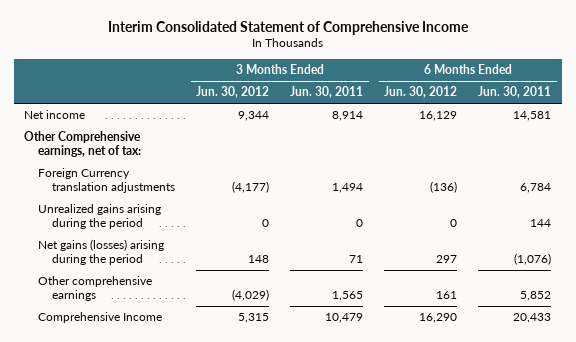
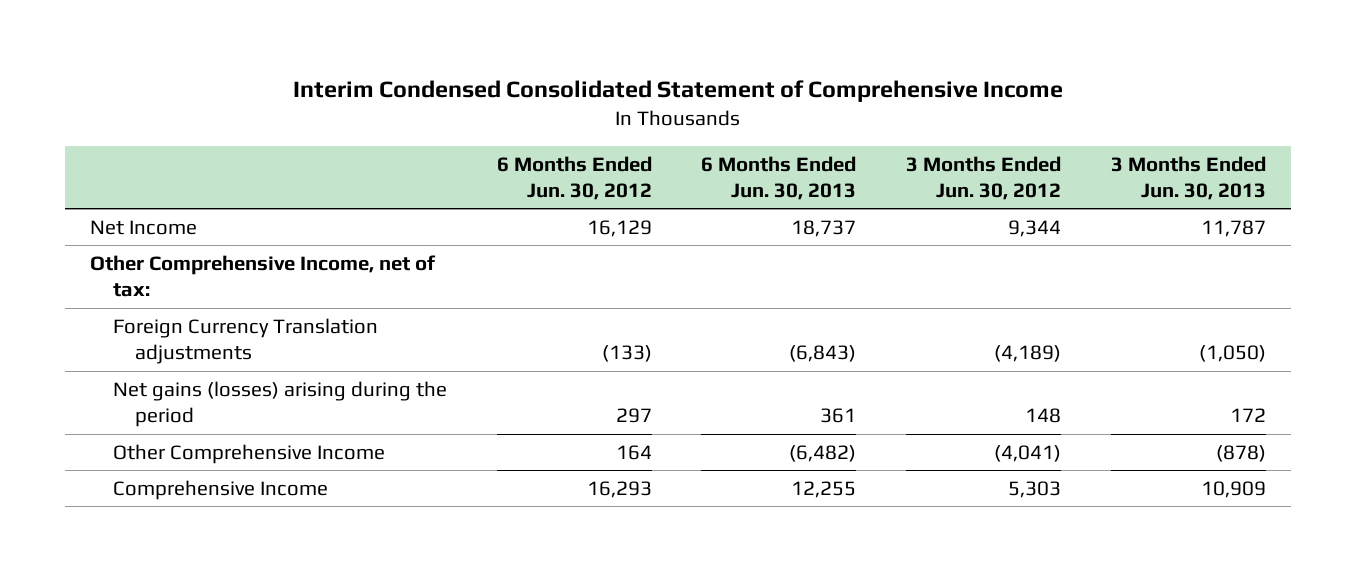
[107,20,469,35] Interim Consolidated Statement of Comprehensive Income -> [292,80,1063,103] Interim Condensed Consolidated Statement of Comprehensive Income
[290,86,364,99] Jun. 30, 2011 -> none
[478,86,552,99] Jun. 30, 2011 -> none
none -> [701,155,857,200] 6 Months Ended Jun. 30, 2013
none -> [1110,155,1266,200] 3 Months Ended Jun. 30, 2013
[38,204,162,229] Unrealized gains arising during the period -> none
[24,110,86,120] Net income -> [90,219,198,235] Net Income
[24,131,142,157] Other Comprehensive earnings, net of tax: -> [90,254,437,298] Other Comprehensive Income, net of tax:
[38,168,176,193] Foreign Currency translation adjustments -> [112,317,378,365] Foreign Currency Translation adjustments
[232,180,270,193] (4,177) -> [994,345,1062,363] (4,189)
[430,180,458,193] (136) -> [601,345,652,363] (133)
[38,276,153,301] Other comprehensive earnings -> [112,443,385,464] Other Comprehensive Income
[232,288,270,301] (4,029) -> [994,444,1062,462] (4,041)
[436,290,458,299] 161 -> [615,444,652,460] 164
[238,313,270,324] 5,315 -> [1008,480,1062,498] 5,303
[419,313,458,324] 16,290 -> [586,480,652,498] 16,293

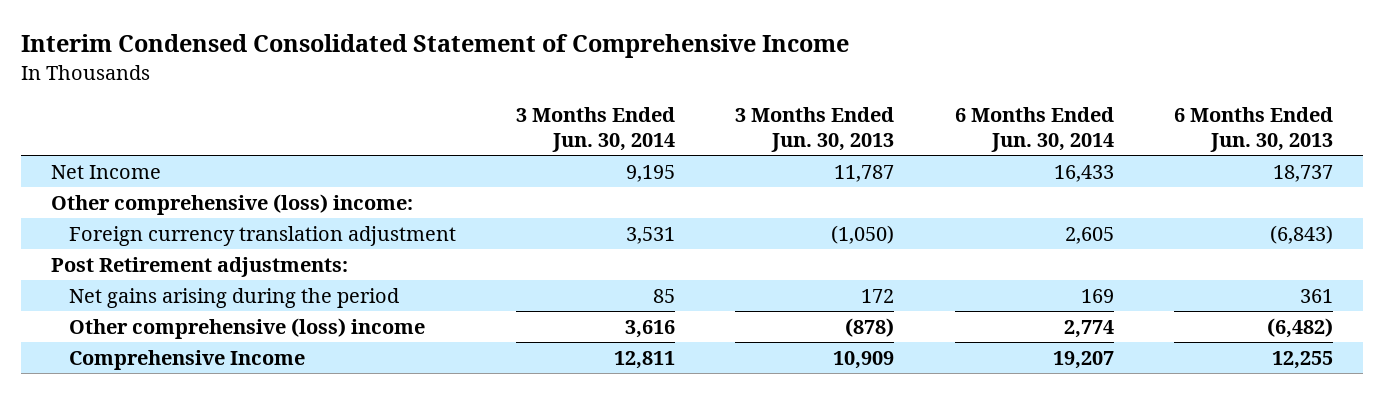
[496,155,652,200] 6 Months Ended Jun. 30, 2012 -> none
[906,155,1062,200] 3 Months Ended Jun. 30, 2012 -> none
none -> [515,107,675,153] 3 Months Ended Jun. 30, 2014
none -> [954,107,1114,153] 6 Months Ended Jun. 30, 2014
[90,254,437,298] Other Comprehensive Income, net of tax: -> [51,193,414,215] Other comprehensive (loss) income:
[112,317,378,365] Foreign Currency Translation adjustments -> [68,225,456,246] Foreign currency translation adjustment
none -> [51,256,349,277] Post Retirement adjustments:
[112,380,447,428] Net gains (losses) arising during the period -> [68,287,399,308] Net gains arising during the period
[112,443,385,464] Other Comprehensive Income -> [68,317,425,339] Other comprehensive (loss) income

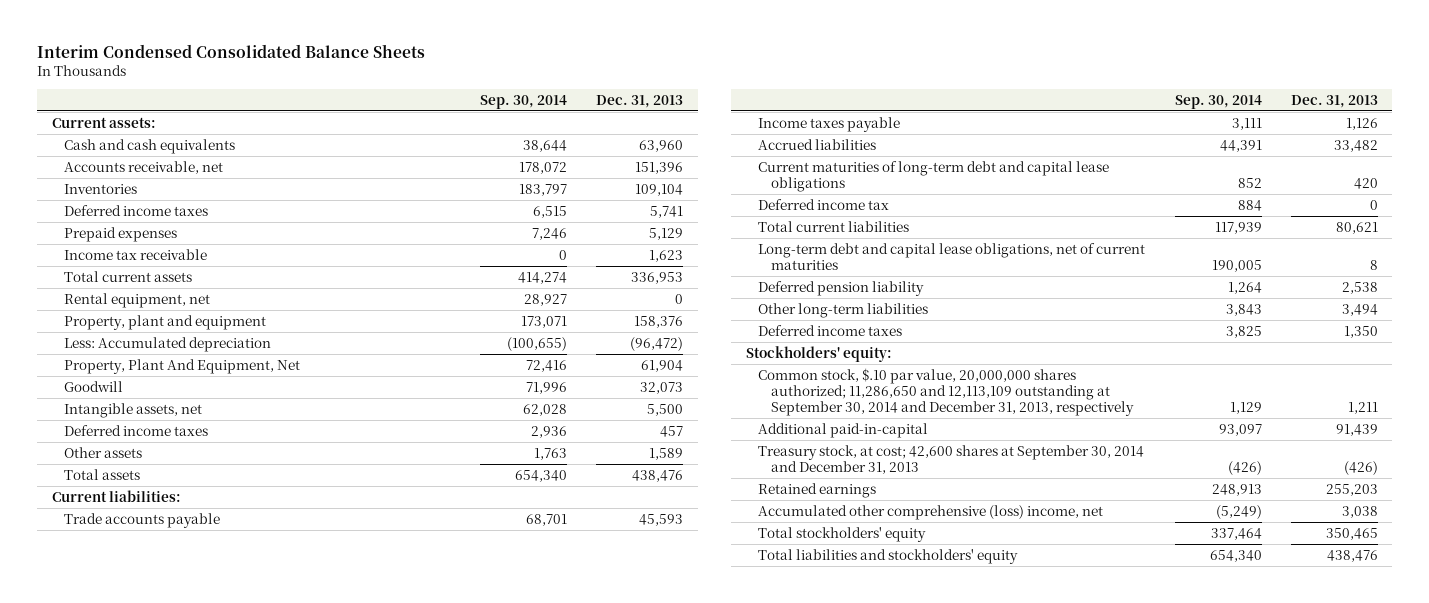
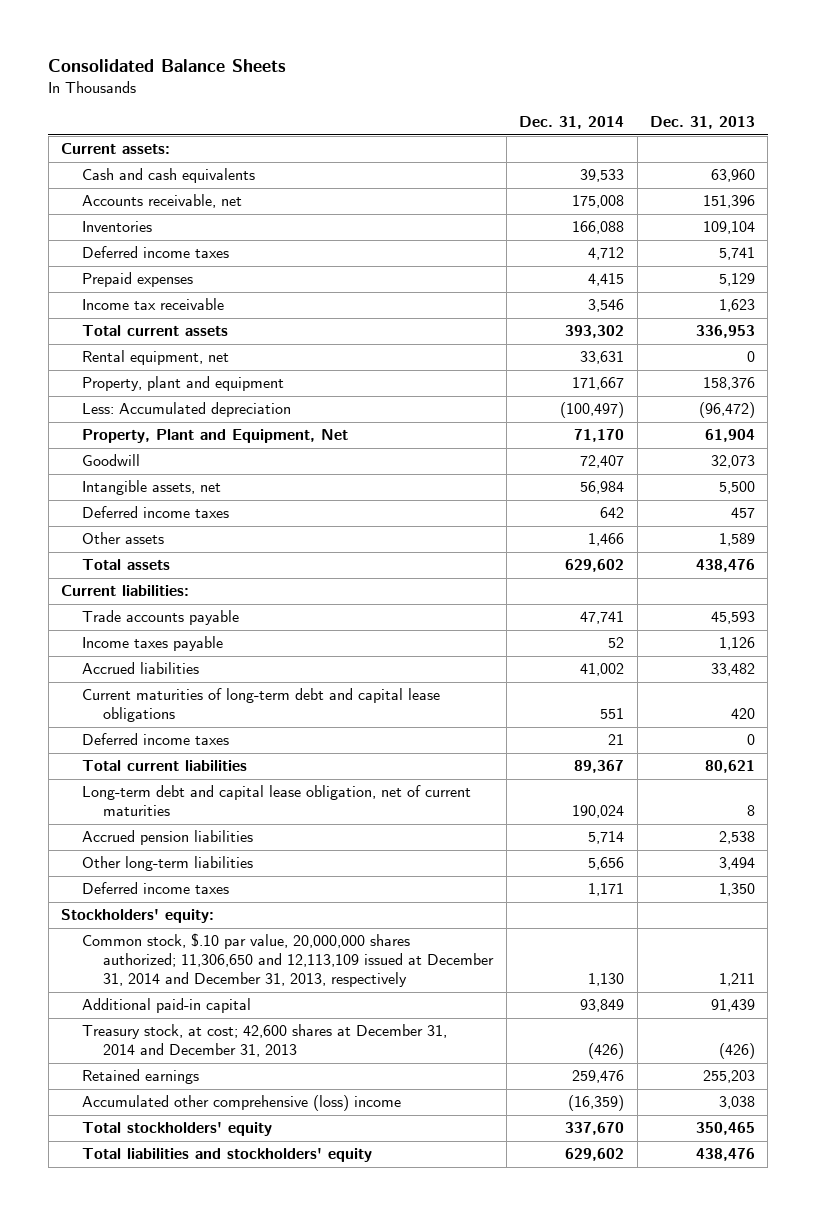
[37,43,426,58] Interim Condensed Consolidated Balance Sheets -> [48,59,287,73] Consolidated Balance Sheets
[480,94,568,109] Sep. 30, 2014 -> none
none -> [519,116,625,130] Dec. 31, 2014
[64,358,301,374] Property, Plant And Equipment, Net -> [82,429,349,444] Property, Plant and Equipment, Net
[758,198,890,210] Deferred income tax -> [82,733,230,746] Deferred income taxes
[758,242,1146,270] Long-term debt and capital lease obligations, net of current maturities -> [82,785,472,817] Long-term debt and capital lease obligation, net of current maturities
[758,280,925,296] Deferred pension liability -> [82,830,254,846] Accrued pension liabilities
[758,367,1135,416] Common stock, $.10 par value, 20,000,000 shares authorized; 11,286,650 and 12,113,109 outstanding at September 30, 2014 and December 31, 2013, respectively -> [82,933,495,988] Common stock, $.10 par value, 20,000,000 shares authorized; 11,306,650 and 12,113,109 issued at December 31, 2014 and December 31, 2013, respectively
[758,422,929,438] Additional paid-in-capital -> [82,998,252,1014] Additional paid-in capital
[758,444,1145,474] Treasury stock, at cost; 42,600 shares at September 30, 2014 and December 31, 2013 -> [82,1024,448,1058] Treasury stock, at cost; 42,600 shares at December 31, 2014 and December 31, 2013
[758,504,1104,520] Accumulated other comprehensive (loss) income, net -> [82,1095,402,1112] Accumulated other comprehensive (loss) income

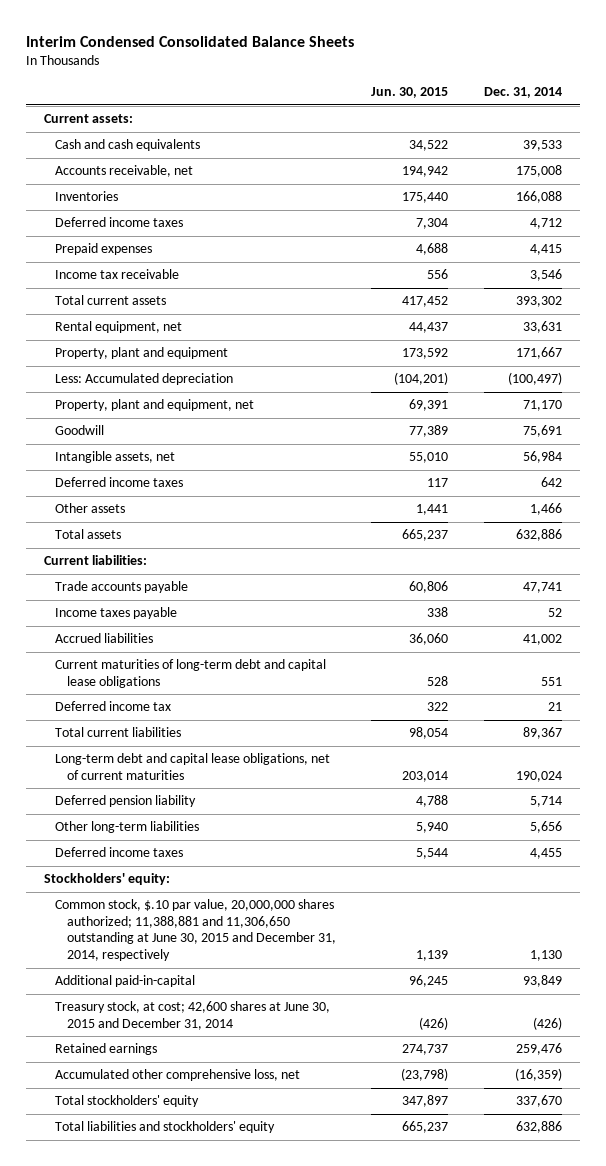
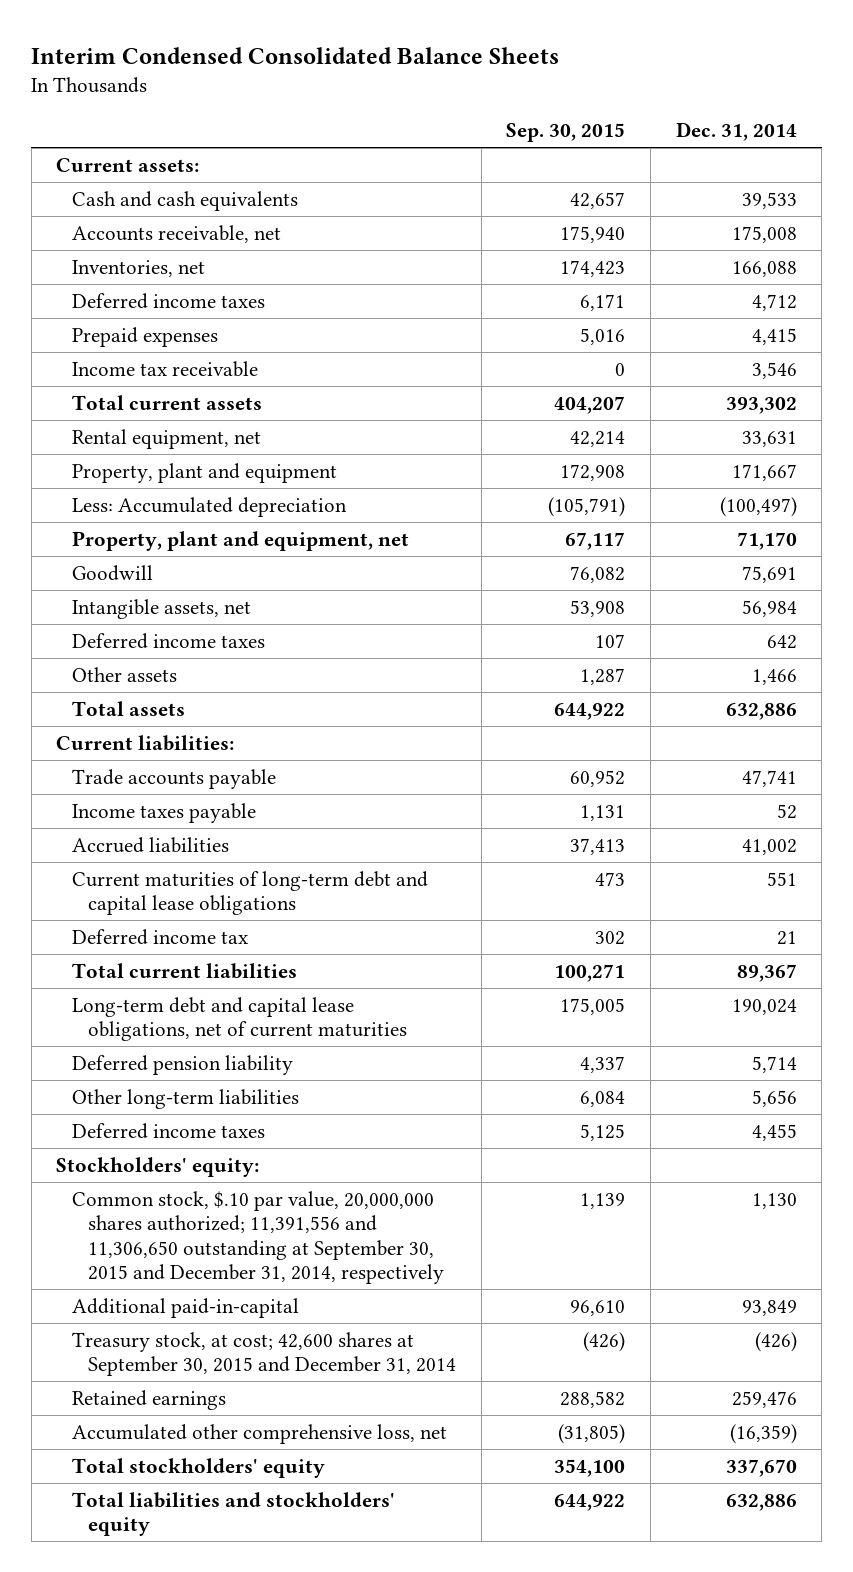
[371,87,449,99] Jun. 30, 2015 -> none
none -> [506,123,626,143] Sep. 30, 2015
[55,191,119,202] Inventories -> [72,259,206,277] Inventories, net
[55,899,336,962] Common stock, $.10 par value, 20,000,000 shares authorized; 11,388,881 and 11,306,650 outstanding at June 30, 2015 and December 31, 2014, respectively -> [72,1190,445,1284] Common stock, $.10 par value, 20,000,000 shares authorized; 11,391,556 and 11,306,650 outstanding at September 30, 2015 and December 31, 2014, respectively
[55,1001,331,1030] Treasury stock, at cost; 42,600 shares at June 30, 2015 and December 31, 2014 -> [72,1331,457,1377] Treasury stock, at cost; 42,600 shares at September 30, 2015 and December 31, 2014

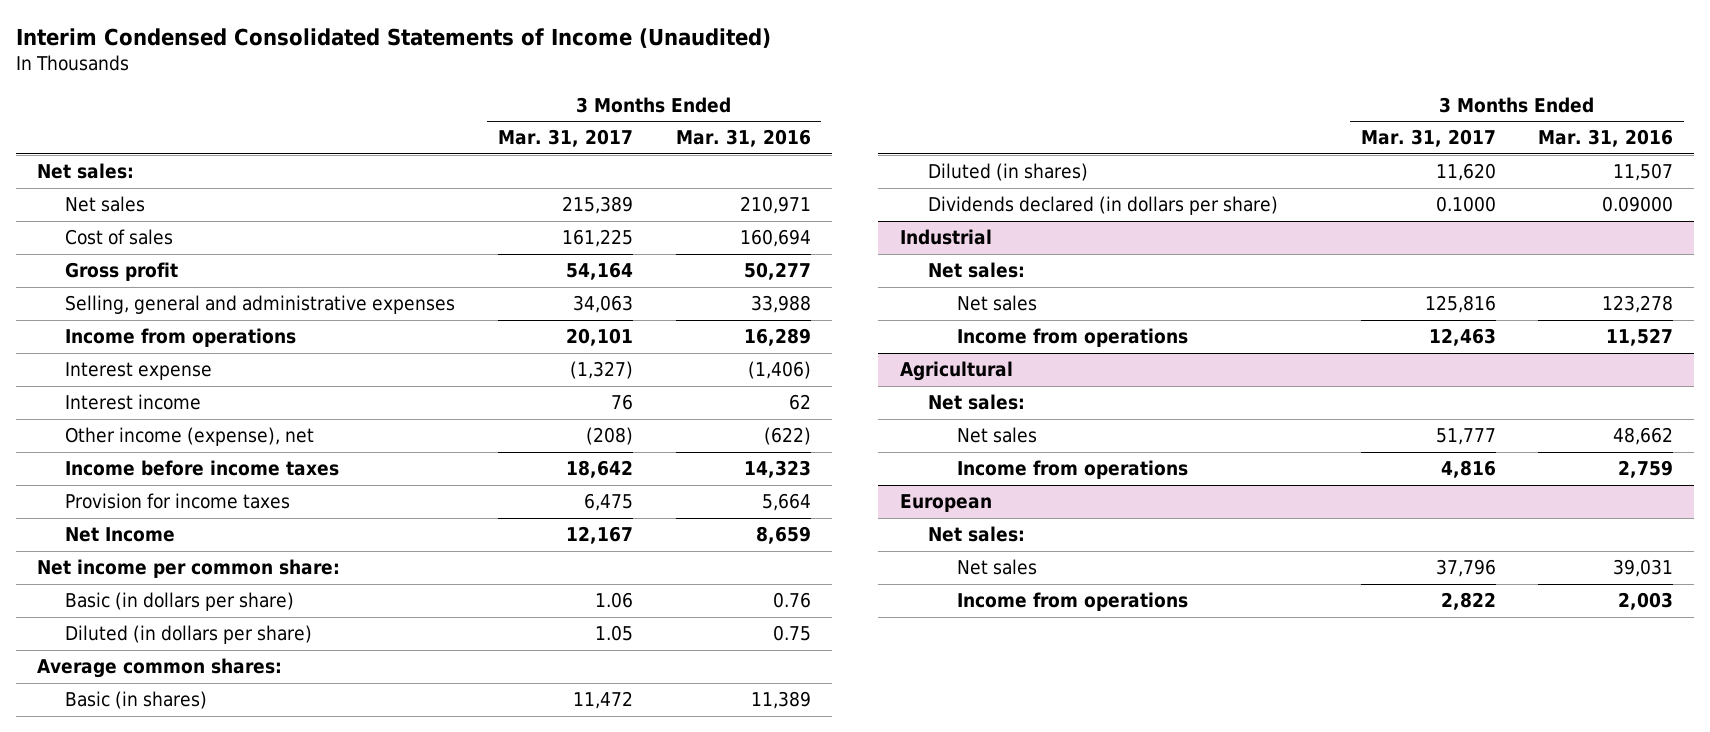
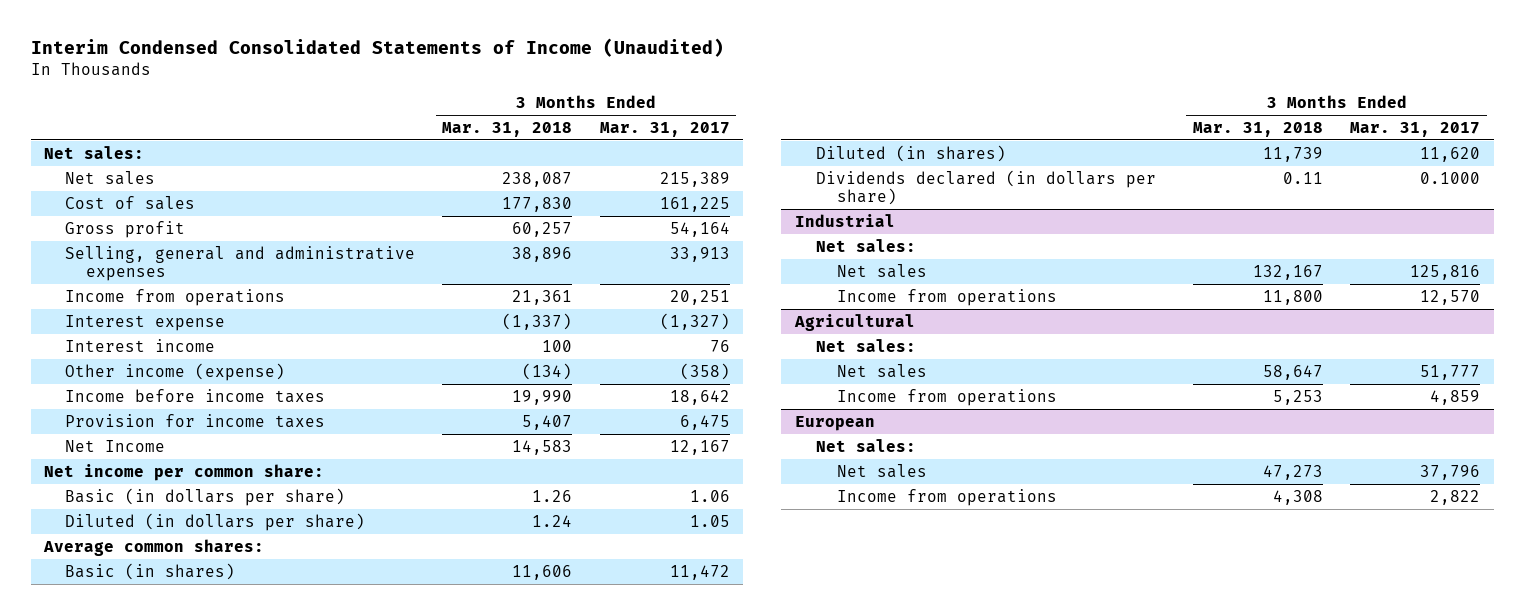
[675,129,811,148] Mar. 31, 2016 -> none
none -> [442,121,573,137] Mar. 31, 2018
[572,295,633,314] 34,063 -> [669,246,730,262] 33,913
[565,328,633,347] 20,101 -> [669,289,730,305] 20,251
[65,427,315,447] Other income (expense), net -> [65,362,286,381] Other income (expense)
[585,427,633,446] (208) -> [679,362,730,380] (358)
[1428,328,1496,347] 12,463 -> [1420,289,1481,305] 12,570
[1440,460,1496,479] 4,816 -> [1430,389,1481,405] 4,859

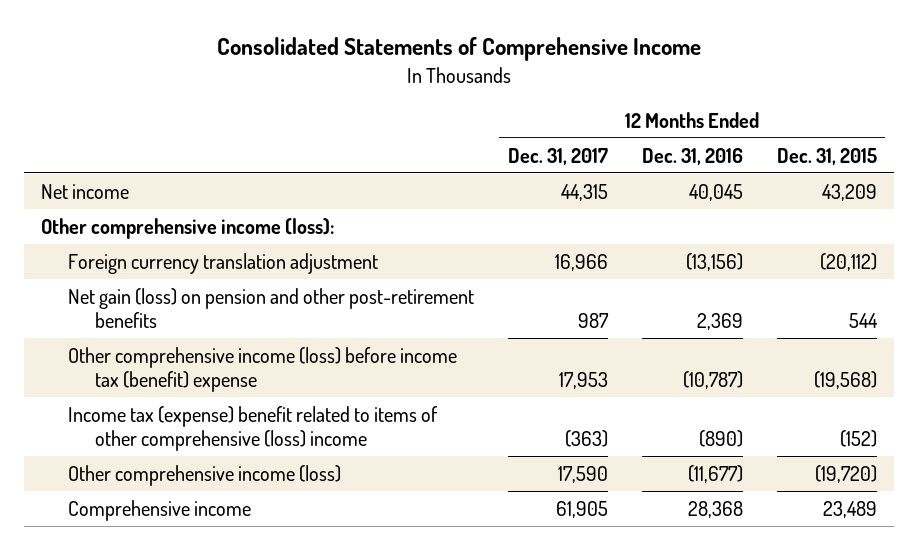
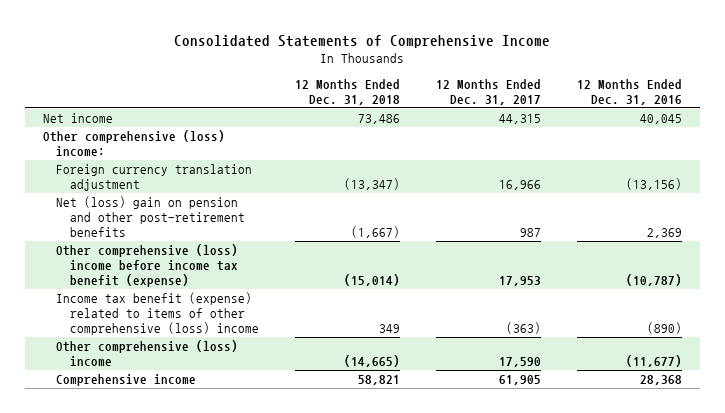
[776,147,877,165] Dec. 31, 2015 -> none
none -> [295,78,401,105] 12 Months Ended Dec. 31, 2018
[40,217,334,239] Other comprehensive income (loss): -> [42,130,225,157] Other comprehensive (loss) income:
[67,287,474,328] Net gain (loss) on pension and other post-retirement benefits -> [56,196,246,238] Net (loss) gain on pension and other post-retirement benefits
[67,346,457,392] Other comprehensive income (loss) before income tax (benefit) expense -> [56,244,239,288] Other comprehensive (loss) income before income tax benefit (expense)
[67,405,438,451] Income tax (expense) benefit related to items of other comprehensive (loss) income -> [56,292,260,336] Income tax benefit (expense) related to items of other comprehensive (loss) income
[67,464,341,486] Other comprehensive income (loss) -> [56,340,239,367] Other comprehensive (loss) income

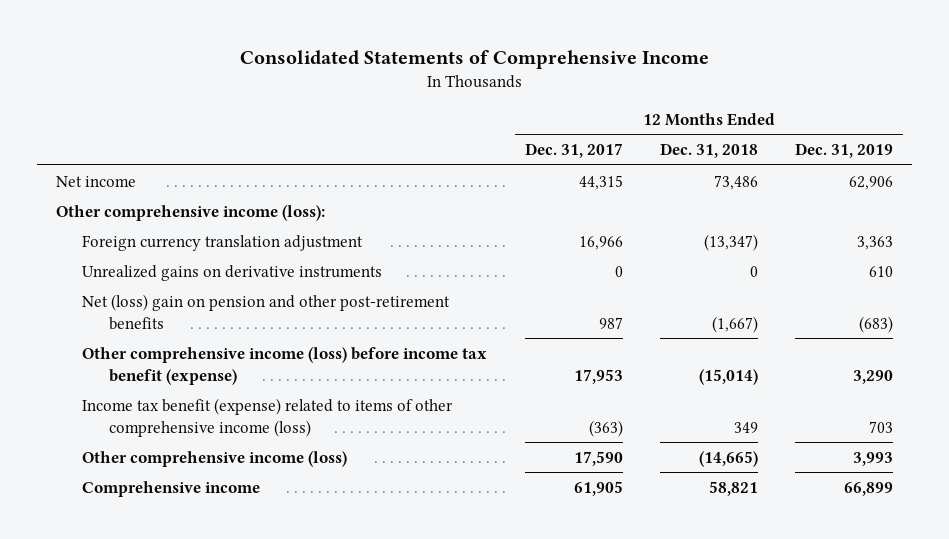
[577,78,683,105] 12 Months Ended Dec. 31, 2016 -> none
none -> [795,143,894,159] Dec. 31, 2019
[42,130,225,157] Other comprehensive (loss) income: -> [56,204,326,221] Other comprehensive income (loss):
none -> [82,264,383,281] Unrealized gains on derivative instruments
[56,244,239,288] Other comprehensive (loss) income before income tax benefit (expense) -> [82,346,488,385] Other comprehensive income (loss) before income tax benefit (expense)
[56,292,260,336] Income tax benefit (expense) related to items of other comprehensive (loss) income -> [82,397,454,437] Income tax benefit (expense) related to items of other comprehensive income (loss)
[56,340,239,367] Other comprehensive (loss) income -> [82,450,348,467] Other comprehensive income (loss)

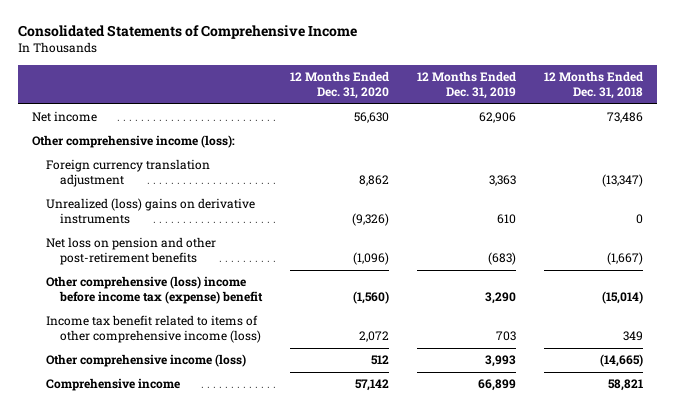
[524,143,623,159] Dec. 31, 2017 -> none
none -> [289,70,389,99] 12 Months Ended Dec. 31, 2020
[82,264,383,281] Unrealized gains on derivative instruments -> [45,198,255,225] Unrealized (loss) gains on derivative instruments
[82,293,451,330] Net (loss) gain on pension and other post-retirement benefits -> [45,237,216,266] Net loss on pension and other post-retirement benefits
[82,346,488,385] Other comprehensive income (loss) before income tax benefit (expense) -> [45,276,263,305] Other comprehensive (loss) income before income tax (expense) benefit
[82,397,454,437] Income tax benefit (expense) related to items of other comprehensive income (loss) -> [45,315,261,344] Income tax benefit related to items of other comprehensive income (loss)

